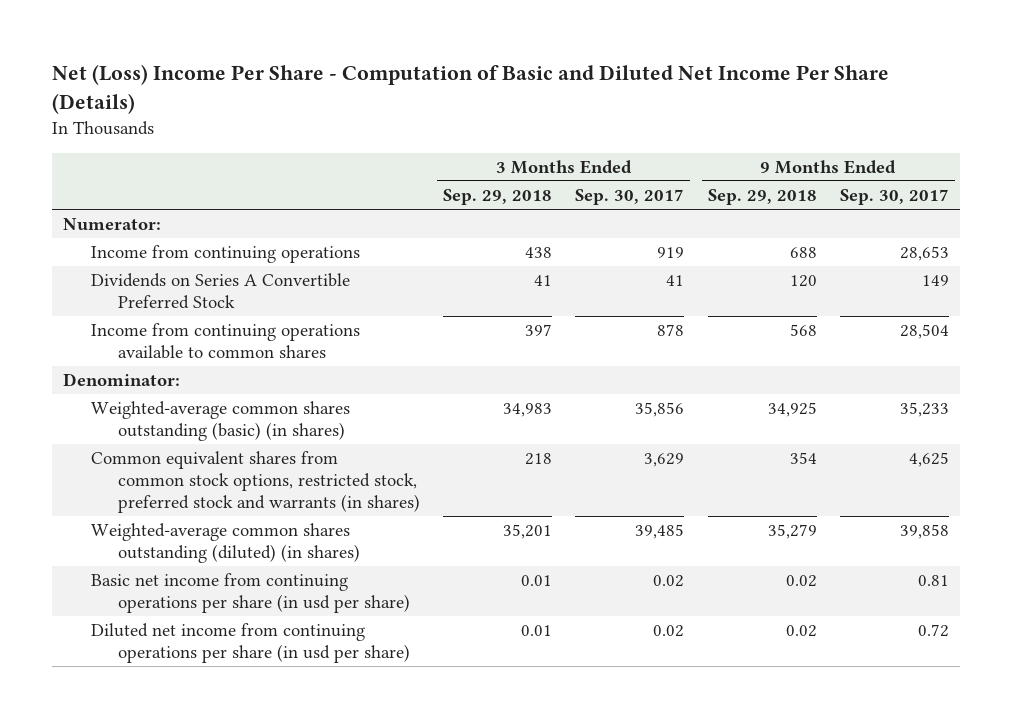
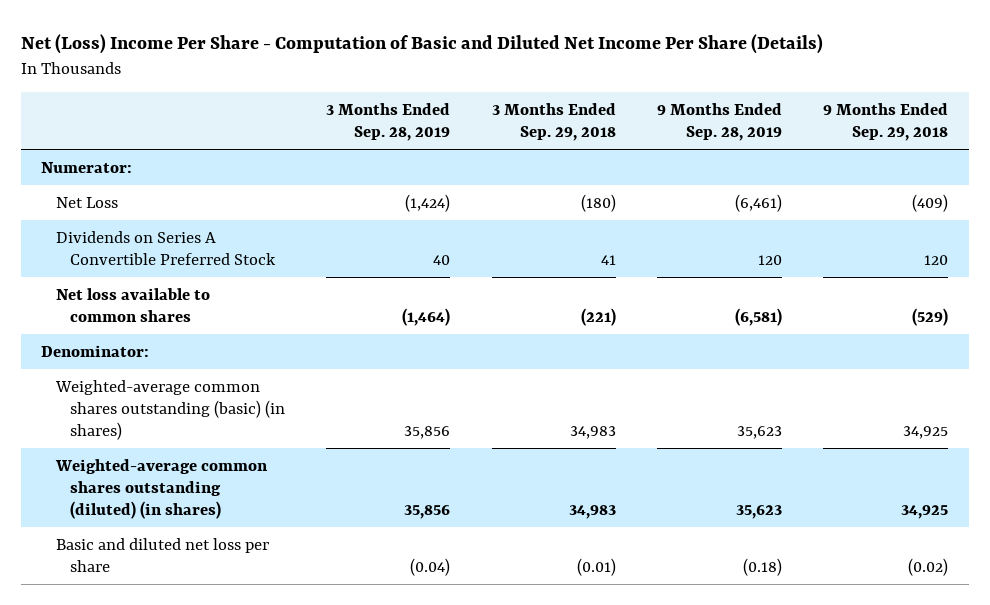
[575,188,685,205] Sep. 30, 2017 -> none
[839,188,949,205] Sep. 30, 2017 -> none
none -> [326,103,451,142] 3 Months Ended Sep. 28, 2019
none -> [656,103,782,142] 9 Months Ended Sep. 28, 2019
[90,245,360,264] Income from continuing operations -> none
none -> [55,196,118,208] Net Loss
[90,323,360,360] Income from continuing operations available to common shares -> [55,287,210,322] Net loss available to common shares
[525,324,553,337] 397 -> [580,307,616,326] (221)
[789,324,817,337] 568 -> [912,307,949,326] (529)
[90,451,421,514] Common equivalent shares from common stock options, restricted stock, preferred stock and warrants (in shares) -> none
[90,573,411,614] Basic net income from continuing operations per share (in usd per share) -> none
[90,623,411,664] Diluted net income from continuing operations per share (in usd per share) -> none
[503,524,553,540] 35,201 -> [568,504,616,519] 34,983
[767,524,817,540] 35,279 -> [901,504,949,519] 34,925
none -> [55,537,269,572] Basic and diluted net loss per share

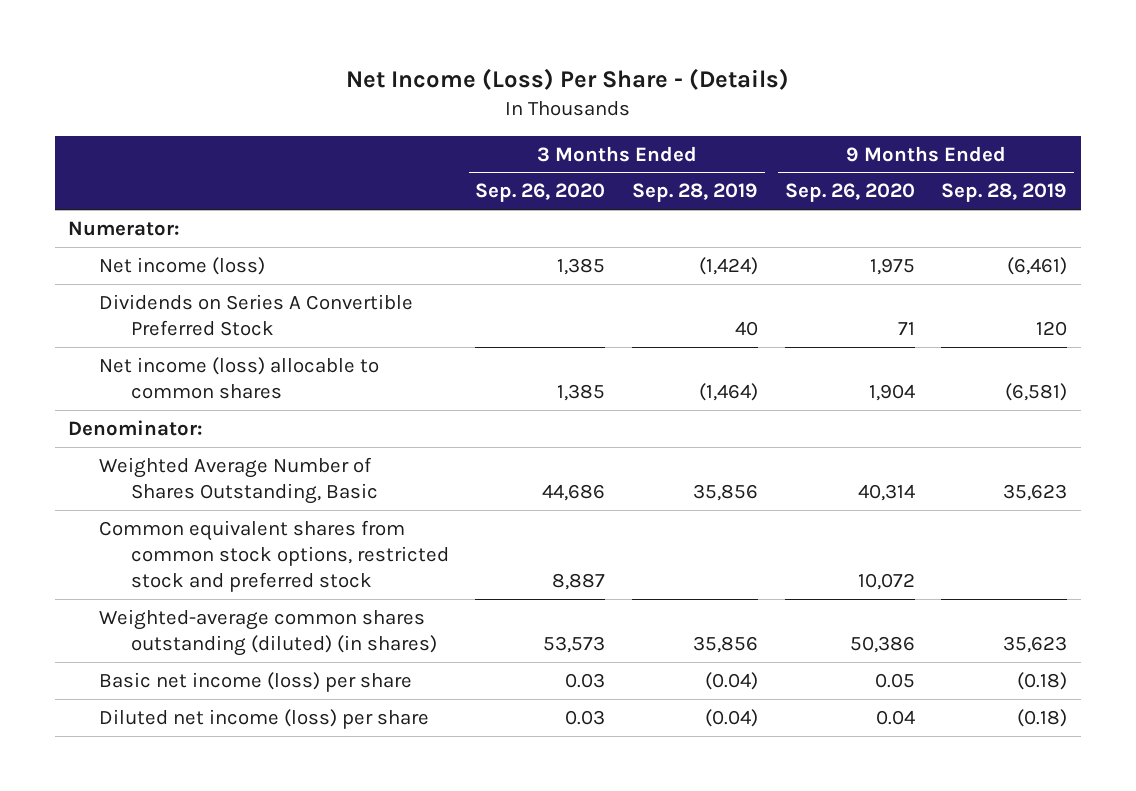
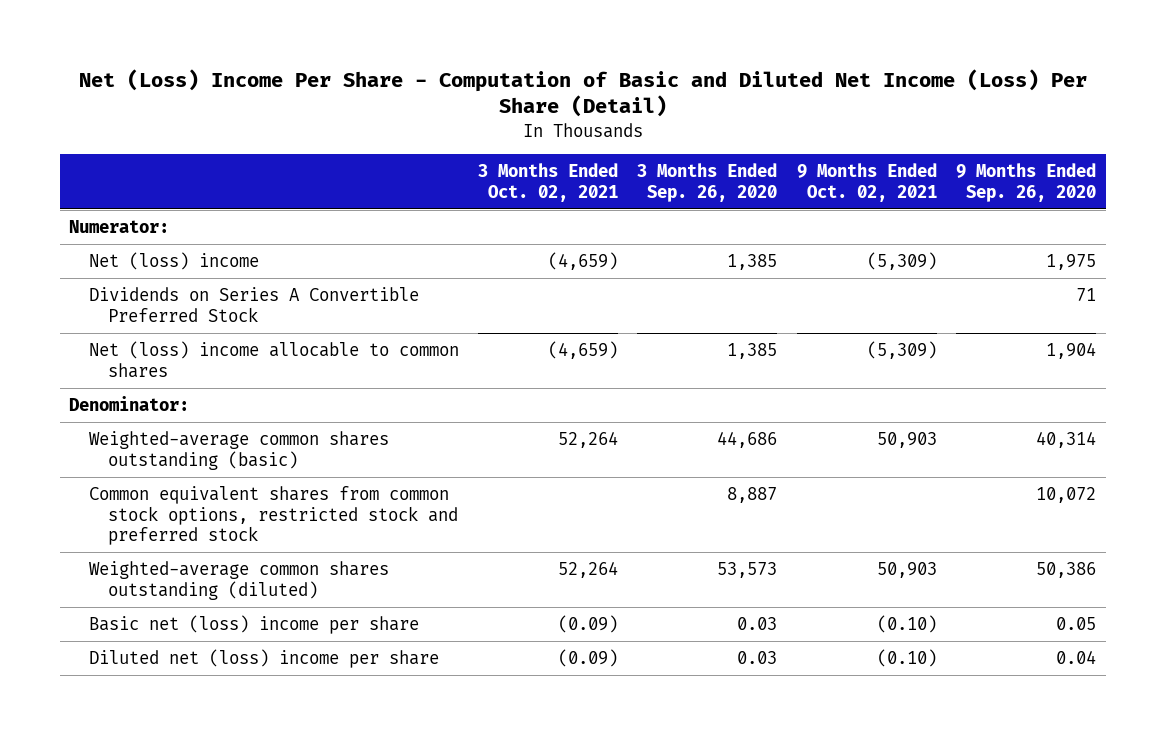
[345,68,789,91] Net Income (Loss) Per Share - (Details) -> [78,68,1087,118] Net (Loss) Income Per Share - Computation of Basic and Diluted Net Income (Loss) Per Share (Detail)
[632,183,759,203] Sep. 28, 2019 -> none
[941,183,1068,203] Sep. 28, 2019 -> none
none -> [478,163,619,202] 3 Months Ended Oct. 02, 2021
none -> [796,163,937,202] 9 Months Ended Oct. 02, 2021
[99,256,266,275] Net income (loss) -> [88,252,259,271] Net (loss) income
[99,356,380,399] Net income (loss) allocable to common shares -> [88,341,459,378] Net (loss) income allocable to common shares
[99,456,378,504] Weighted Average Number of Shares Outstanding, Basic -> [88,431,389,470] Weighted-average common shares outstanding (basic)
[99,608,437,656] Weighted-average common shares outstanding (diluted) (in shares) -> [88,561,389,600] Weighted-average common shares outstanding (diluted)
[99,671,413,692] Basic net income (loss) per share -> [88,615,419,635] Basic net (loss) income per share
[99,708,430,729] Diluted net income (loss) per share -> [88,649,439,669] Diluted net (loss) income per share

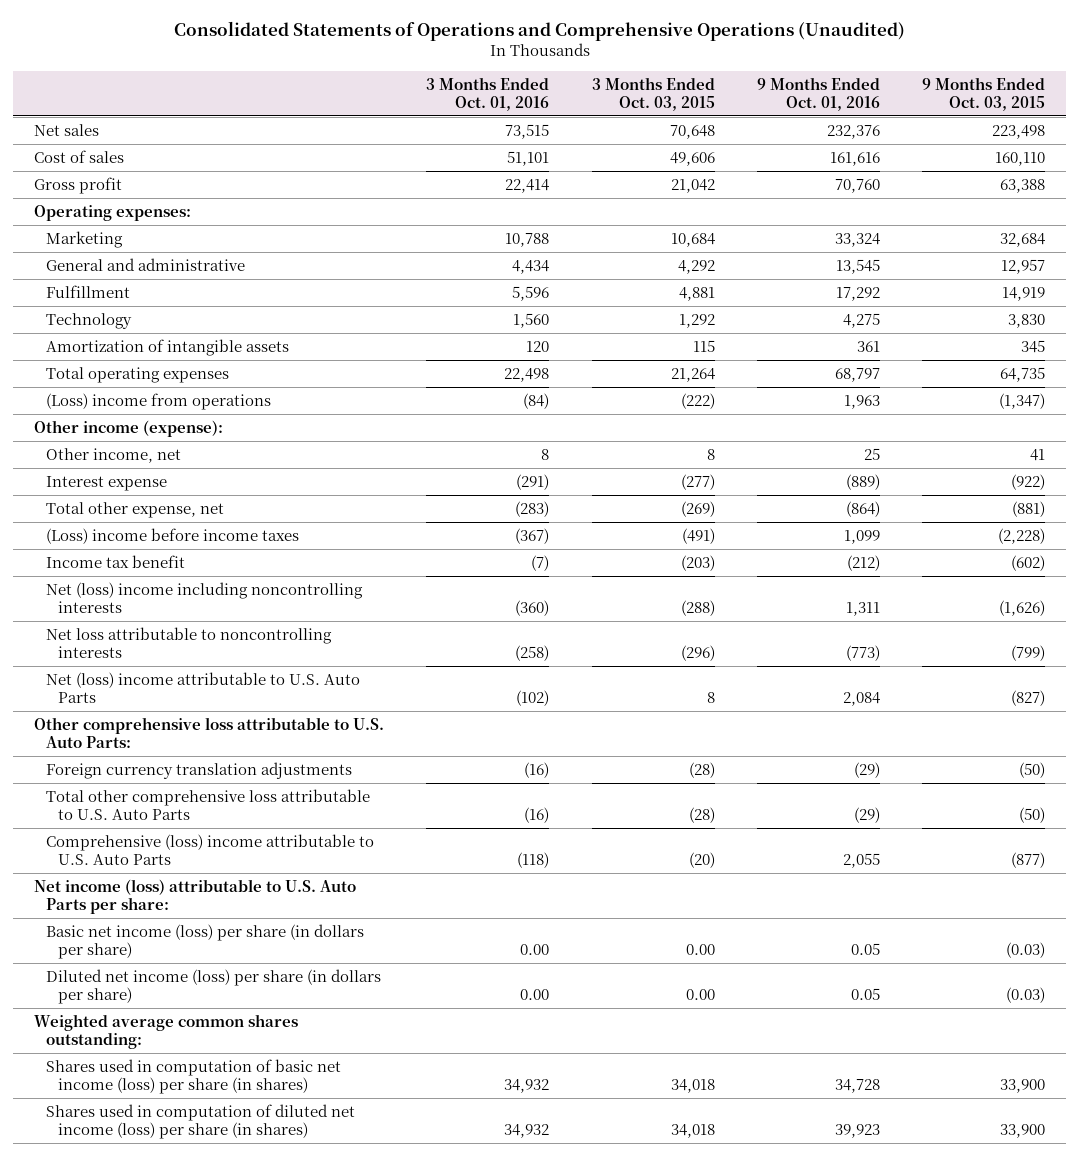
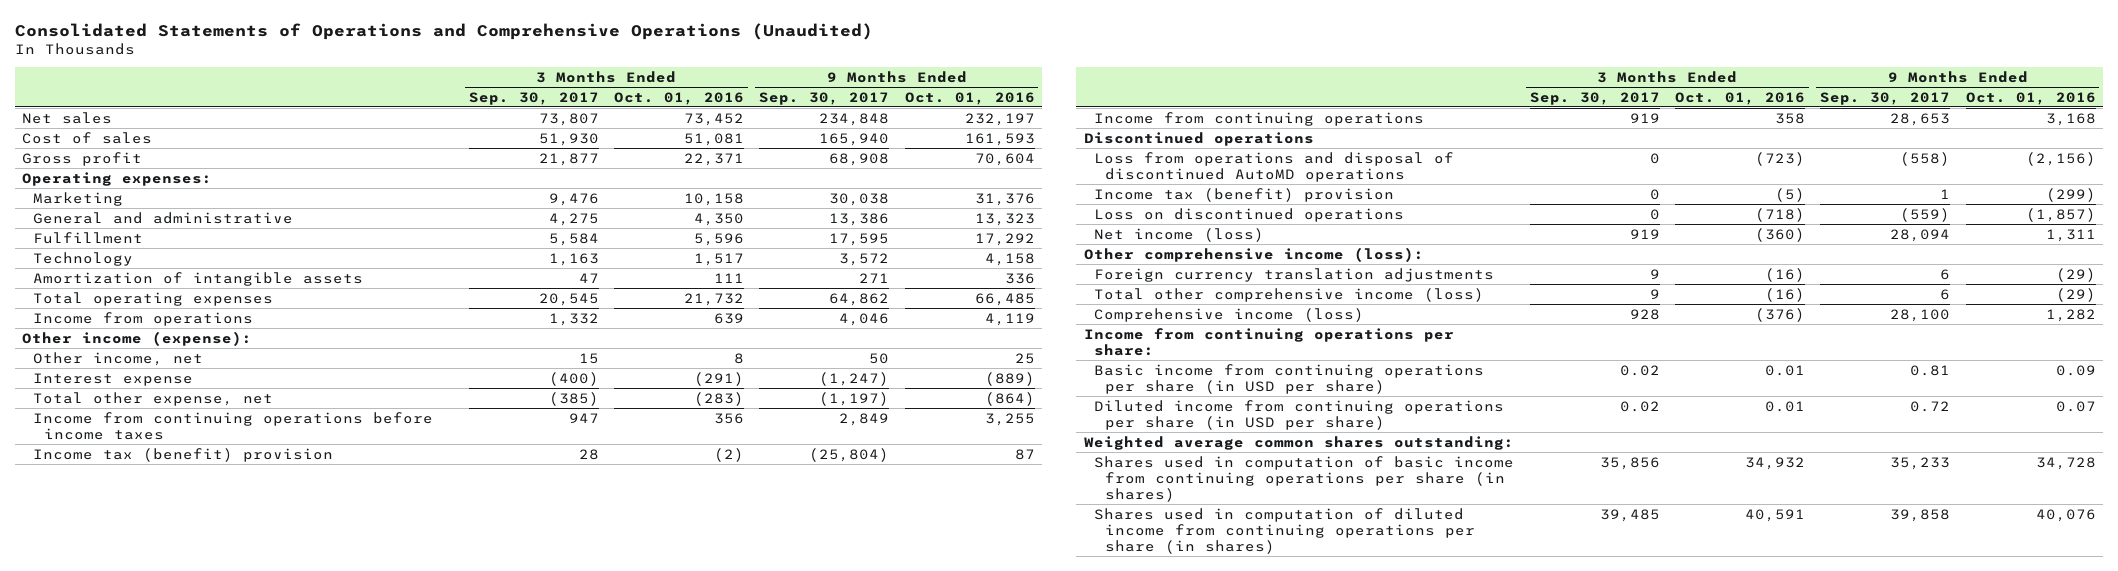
[591,76,715,111] 3 Months Ended Oct. 03, 2015 -> none
[922,76,1046,111] 9 Months Ended Oct. 03, 2015 -> none
none -> [468,91,599,105] Sep. 30, 2017
none -> [759,91,890,105] Sep. 30, 2017
[505,123,550,139] 73,515 -> [683,112,744,126] 73,452
[826,124,880,139] 232,376 -> [964,112,1035,126] 232,197
[507,150,550,166] 51,101 -> [683,132,744,146] 51,081
[829,151,880,166] 161,616 -> [964,132,1035,146] 161,593
[505,178,550,193] 22,414 -> [683,152,744,166] 22,371
[834,178,880,193] 70,760 -> [974,152,1035,166] 70,604
[505,232,550,247] 10,788 -> [683,192,744,206] 10,158
[834,232,880,247] 33,324 -> [974,192,1035,206] 31,376
[512,259,550,274] 4,434 -> [693,212,744,226] 4,350
[835,258,880,274] 13,545 -> [974,212,1035,226] 13,323
[513,312,550,328] 1,560 -> [693,252,744,266] 1,517
[842,312,880,328] 4,275 -> [984,252,1035,266] 4,158
[526,340,550,352] 120 -> [713,272,744,283] 111
[856,340,880,352] 361 -> [1004,272,1035,284] 336
[504,367,550,382] 22,498 -> [683,292,744,306] 21,732
[834,367,880,382] 68,797 -> [974,292,1035,306] 66,485
[46,392,272,410] (Loss) income from operations -> [33,311,254,326] Income from operations
[523,392,550,409] (84) -> [713,312,744,324] 639
[843,394,880,409] 1,963 -> [984,312,1035,326] 4,119
[46,581,364,614] Net (loss) income including noncontrolling interests -> none
[46,626,333,659] Net loss attributable to noncontrolling interests -> none
[46,527,300,544] (Loss) income before income taxes -> [33,411,434,440] Income from continuing operations before income taxes
[515,527,550,544] (367) -> [713,412,744,424] 356
[843,529,880,544] 1,099 -> [984,412,1035,426] 3,255
[46,554,186,568] Income tax benefit -> [33,447,334,462] Income tax (benefit) provision
[531,554,550,571] (7) -> [713,447,744,462] (2)
[846,554,880,571] (212) -> [1014,448,1035,460] 87
none -> [1094,111,1425,126] Income from continuing operations
none -> [1083,131,1314,146] Discontinued operations
none -> [1094,151,1455,182] Loss from operations and disposal of discontinued AutoMD operations
none -> [1094,187,1395,202] Income tax (benefit) provision
none -> [1094,207,1405,222] Loss on discontinued operations
[46,671,361,704] Net (loss) income attributable to U.S. Auto Parts -> [1094,227,1265,242] Net income (loss)
[516,690,550,707] (102) -> [1754,227,1805,242] (360)
[842,692,880,707] 2,084 -> [2045,228,2096,242] 1,311
[34,716,385,749] Other comprehensive loss attributable to U.S. Auto Parts: -> [1083,246,1424,262] Other comprehensive income (loss):
[46,923,365,960] Basic net income (loss) per share (in dollars per share) -> none
[46,968,382,1005] Diluted net income (loss) per share (in dollars per share) -> none
[46,788,371,821] Total other comprehensive loss attributable to U.S. Auto Parts -> [1094,287,1485,302] Total other comprehensive income (loss)
[46,833,375,866] Comprehensive (loss) income attributable to U.S. Auto Parts -> [1094,307,1365,322] Comprehensive income (loss)
[517,852,550,869] (118) -> [1754,307,1805,322] (376)
[842,853,880,869] 2,055 -> [2045,308,2096,322] 1,282
[34,878,357,915] Net income (loss) attributable to U.S. Auto Parts per share: -> [1083,327,1454,356] Income from continuing operations per share:
none -> [1094,363,1485,394] Basic income from continuing operations per share (in USD per share)
none -> [1094,399,1505,430] Diluted income from continuing operations per share (in USD per share)
[46,1058,342,1095] Shares used in computation of basic net income (loss) per share (in shares) -> [1094,455,1515,503] Shares used in computation of basic income from continuing operations per share (in shares)
[46,1103,356,1140] Shares used in computation of diluted net income (loss) per share (in shares) -> [1094,507,1475,555] Shares used in computation of diluted income from continuing operations per share (in shares)
[504,1124,550,1139] 34,932 -> [1744,508,1805,522] 40,591
[834,1124,880,1139] 39,923 -> [2035,508,2096,522] 40,076

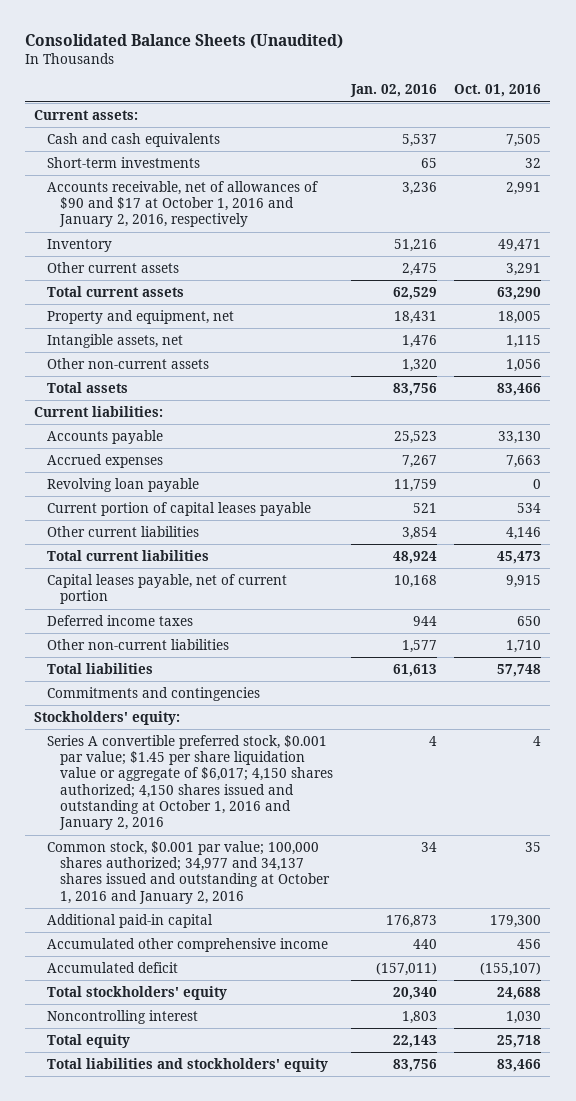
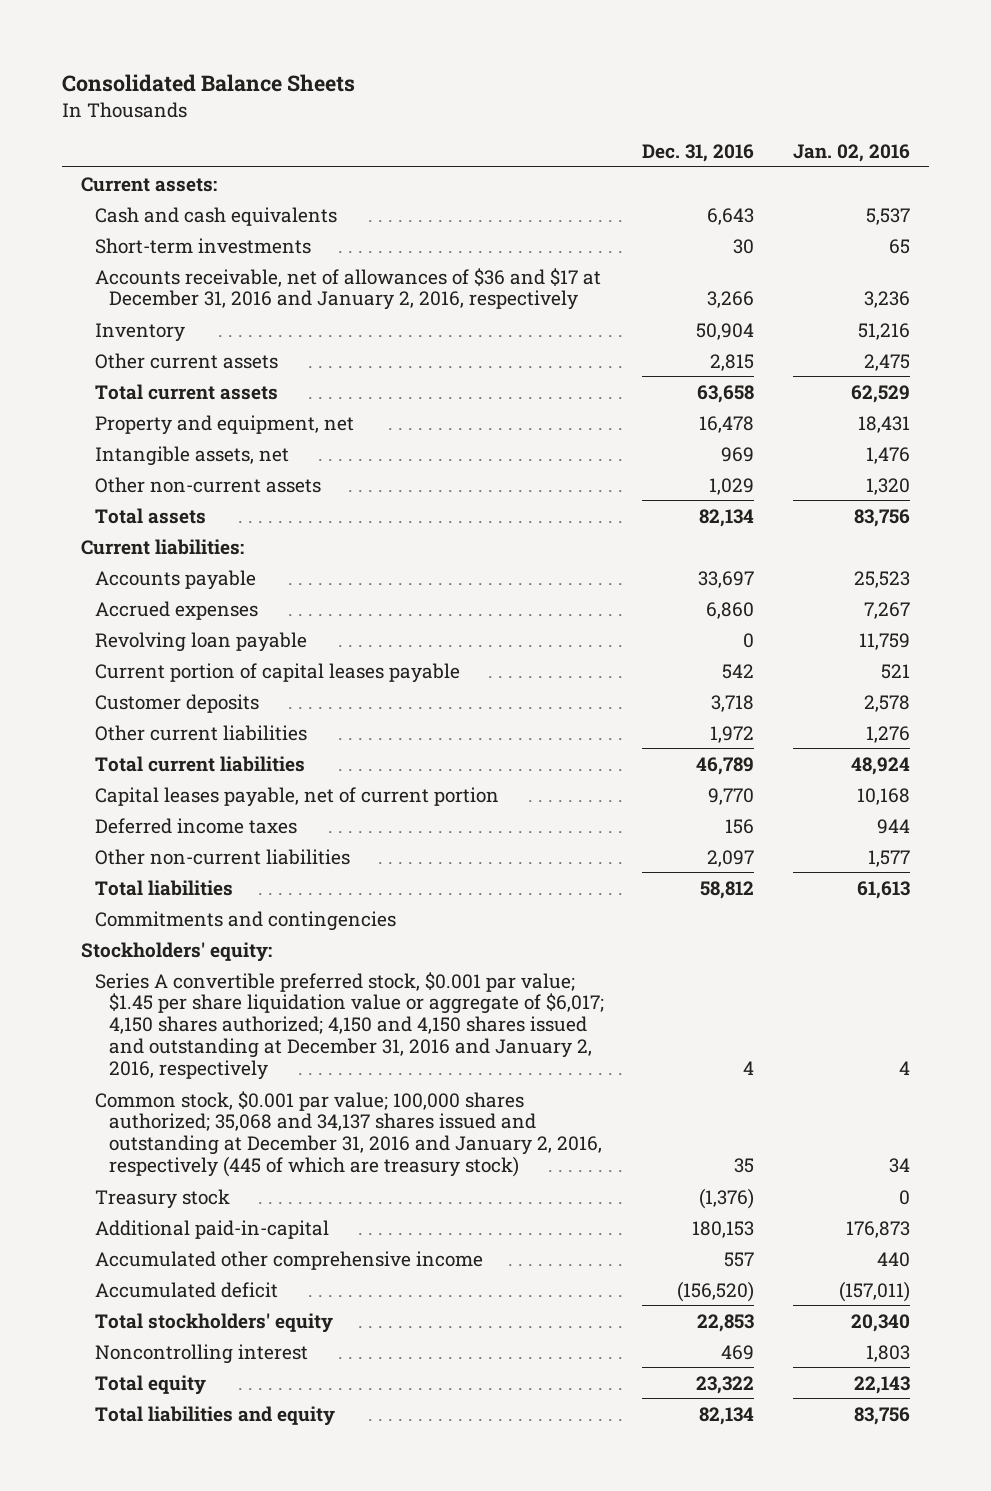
[25,33,344,49] Consolidated Balance Sheets (Unaudited) -> [61,74,355,93] Consolidated Balance Sheets
[454,84,542,98] Oct. 01, 2016 -> none
none -> [642,144,755,163] Dec. 31, 2016
[47,180,319,228] Accounts receivable, net of allowances of $90 and $17 at October 1, 2016 and January 2, 2016, respectively -> [94,267,601,311] Accounts receivable, net of allowances of $36 and $17 at December 31, 2016 and January 2, 2016, respectively
none -> [94,693,259,713] Customer deposits
[401,526,437,540] 3,854 -> [865,725,910,743] 1,276
[47,734,334,831] Series A convertible preferred stock, $0.001 par value; $1.45 per share liquidation value or aggregate of $6,017; 4,150 shares authorized; 4,150 shares issued and outstanding at October 1, 2016 and January 2, 2016 -> [94,971,604,1080] Series A convertible preferred stock, $0.001 par value; $1.45 per share liquidation value or aggregate of $6,017; 4,150 shares authorized; 4,150 and 4,150 shares issued and outstanding at December 31, 2016 and January 2, 2016, respectively
[47,840,331,904] Common stock, $0.001 par value; 100,000 shares authorized; 34,977 and 34,137 shares issued and outstanding at October 1, 2016 and January 2, 2016 -> [94,1090,602,1177] Common stock, $0.001 par value; 100,000 shares authorized; 35,068 and 34,137 shares issued and outstanding at December 31, 2016 and January 2, 2016, respectively (445 of which are treasury stock)
none -> [94,1188,230,1209] Treasury stock
[47,913,214,928] Additional paid-in capital -> [94,1219,329,1239] Additional paid-in-capital
[47,1057,329,1072] Total liabilities and stockholders' equity -> [94,1405,335,1426] Total liabilities and equity

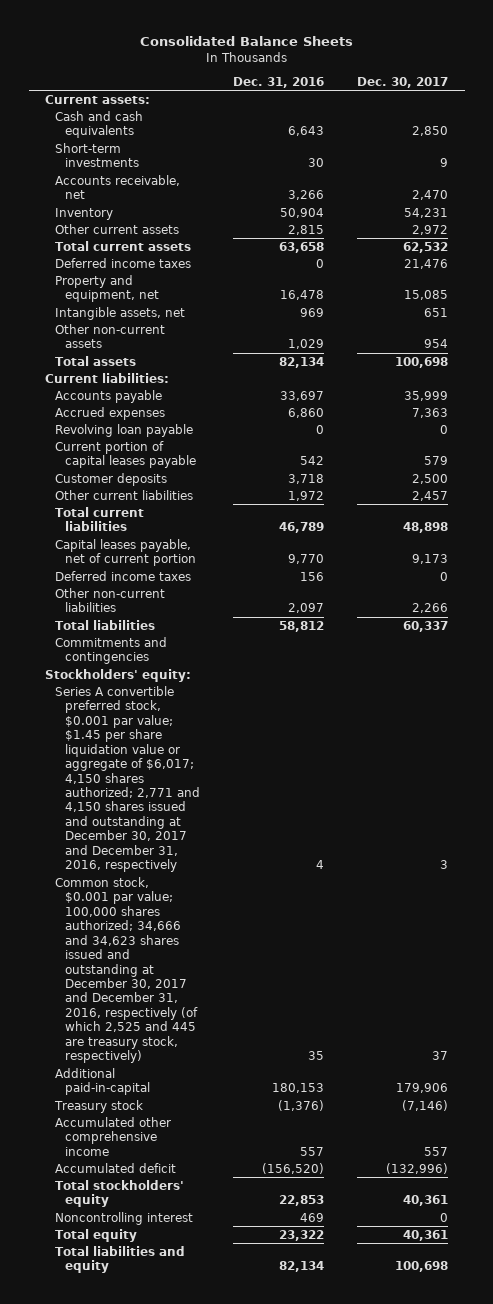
[792,144,910,163] Jan. 02, 2016 -> none
none -> [357,76,449,88] Dec. 30, 2017
[94,267,601,311] Accounts receivable, net of allowances of $36 and $17 at December 31, 2016 and January 2, 2016, respectively -> [55,174,181,200] Accounts receivable, net
none -> [55,257,192,268] Deferred income taxes
[94,971,604,1080] Series A convertible preferred stock, $0.001 par value; $1.45 per share liquidation value or aggregate of $6,017; 4,150 shares authorized; 4,150 and 4,150 shares issued and outstanding at December 31, 2016 and January 2, 2016, respectively -> [55,685,201,873] Series A convertible preferred stock, $0.001 par value; $1.45 per share liquidation value or aggregate of $6,017; 4,150 shares authorized; 2,771 and 4,150 shares issued and outstanding at December 30, 2017 and December 31, 2016, respectively
[94,1090,602,1177] Common stock, $0.001 par value; 100,000 shares authorized; 35,068 and 34,137 shares issued and outstanding at December 31, 2016 and January 2, 2016, respectively (445 of which are treasury stock) -> [55,876,199,1064] Common stock, $0.001 par value; 100,000 shares authorized; 34,666 and 34,623 shares issued and outstanding at December 30, 2017 and December 31, 2016, respectively (of which 2,525 and 445 are treasury stock, respectively)
[94,1188,230,1209] Treasury stock -> [54,1099,144,1113] Treasury stock

